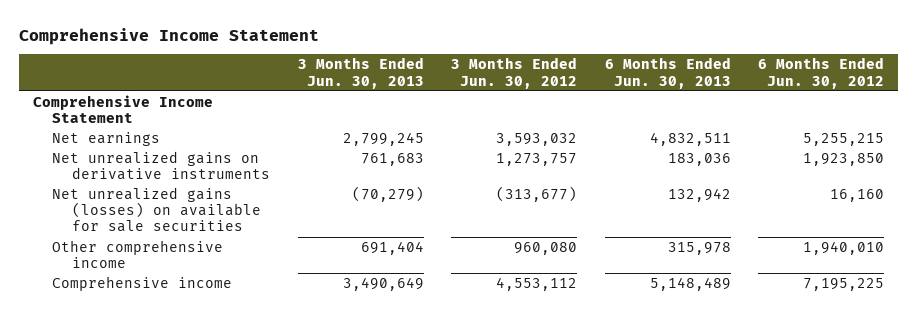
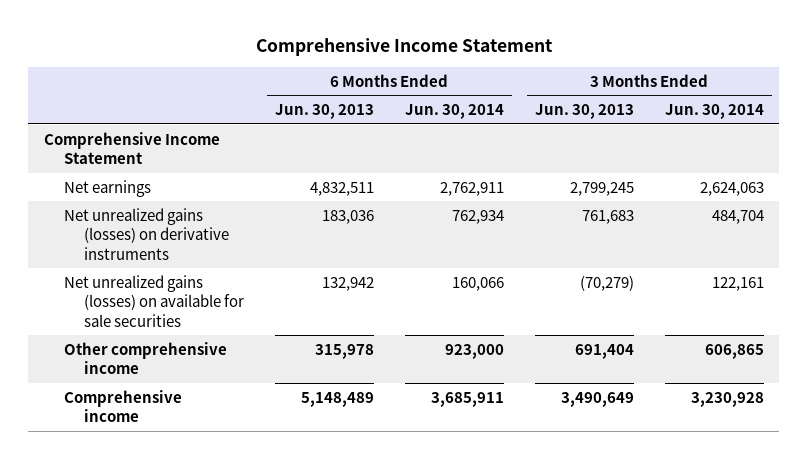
[451,57,578,89] 3 Months Ended Jun. 30, 2012 -> none
[758,57,885,89] 6 Months Ended Jun. 30, 2012 -> none
none -> [404,104,504,120] Jun. 30, 2014
none -> [664,104,764,120] Jun. 30, 2014
[52,150,271,181] Net unrealized gains on derivative instruments -> [63,207,229,260] Net unrealized gains (losses) on derivative instruments

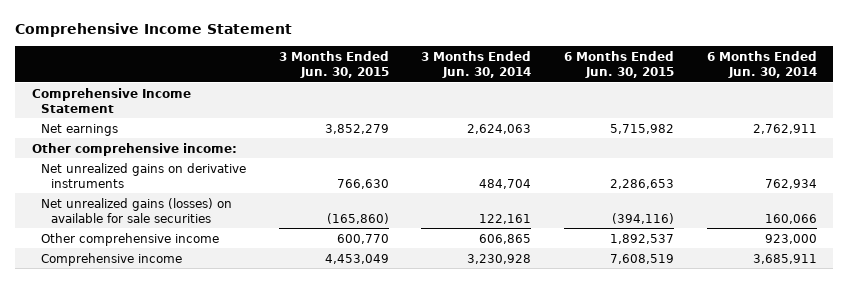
[274,104,374,120] Jun. 30, 2013 -> none
[534,104,634,120] Jun. 30, 2013 -> none
none -> [278,50,389,79] 3 Months Ended Jun. 30, 2015
none -> [564,50,675,79] 6 Months Ended Jun. 30, 2015
none -> [31,142,237,156] Other comprehensive income:
[63,207,229,260] Net unrealized gains (losses) on derivative instruments -> [41,162,247,188] Net unrealized gains on derivative instruments

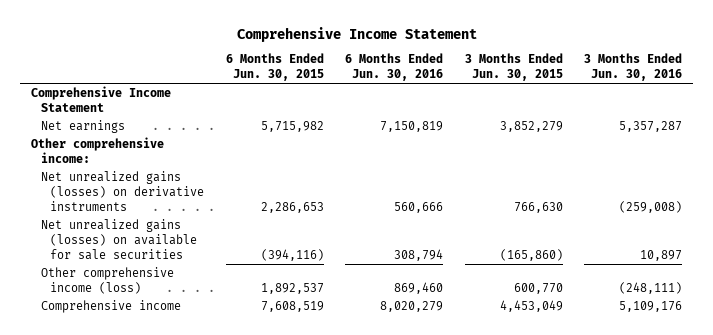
[421,50,532,79] 3 Months Ended Jun. 30, 2014 -> none
[706,50,817,79] 6 Months Ended Jun. 30, 2014 -> none
none -> [345,53,444,82] 6 Months Ended Jun. 30, 2016
none -> [584,53,683,82] 3 Months Ended Jun. 30, 2016
[41,162,247,188] Net unrealized gains on derivative instruments -> [40,171,205,211] Net unrealized gains (losses) on derivative instruments
[41,232,220,246] Other comprehensive income -> [40,267,174,295] Other comprehensive income (loss)

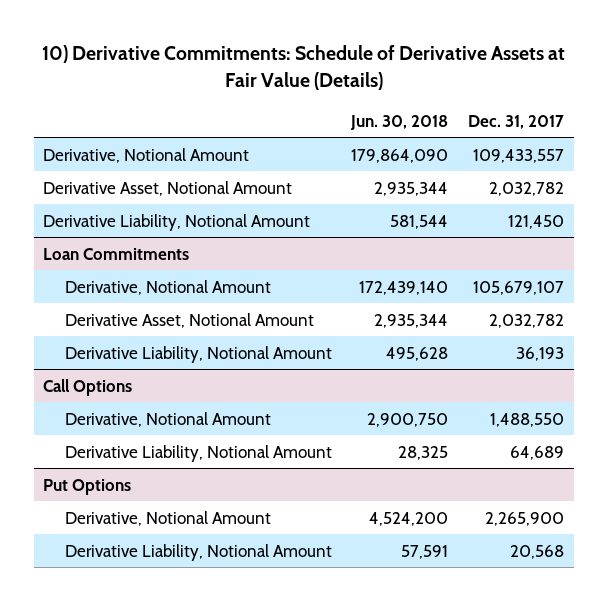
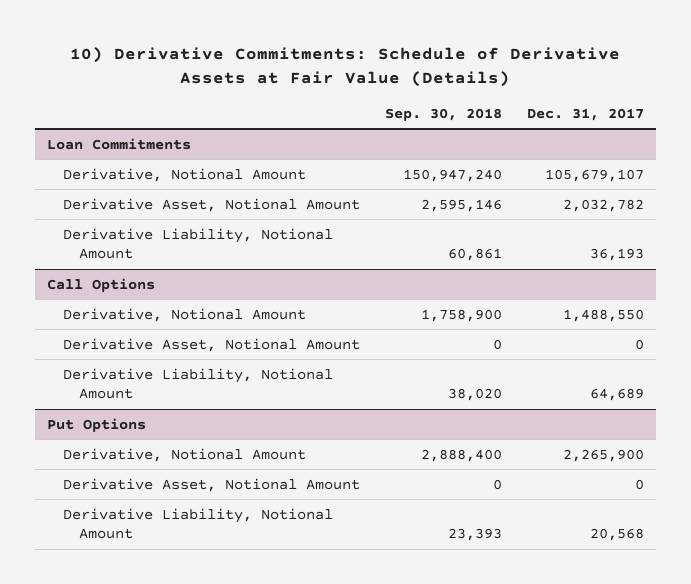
[350,114,449,130] Jun. 30, 2018 -> none
none -> [384,107,502,121] Sep. 30, 2018
[43,147,250,163] Derivative, Notional Amount -> none
[43,180,293,196] Derivative Asset, Notional Amount -> none
[43,213,311,231] Derivative Liability, Notional Amount -> none
none -> [63,337,361,352] Derivative Asset, Notional Amount
none -> [63,477,361,492] Derivative Asset, Notional Amount

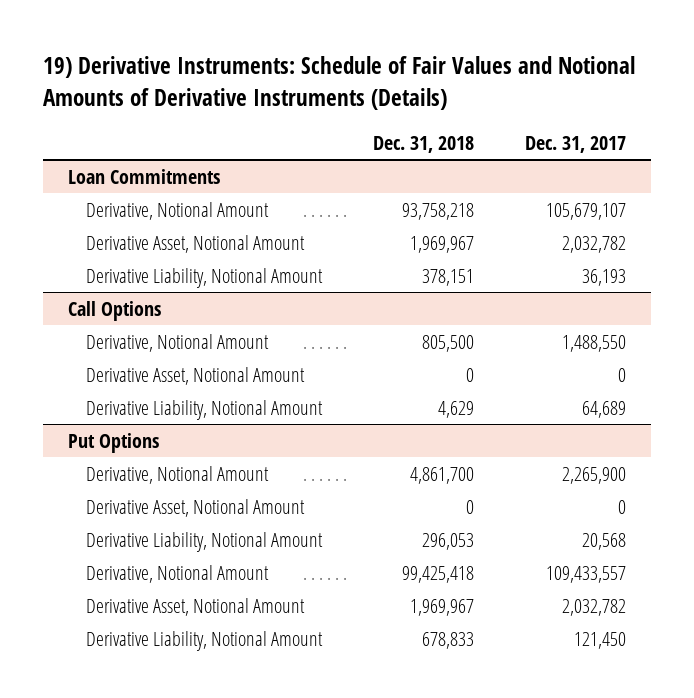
[70,46,621,87] 10) Derivative Commitments: Schedule of Derivative Assets at Fair Value (Details) -> [43,56,636,110] 19) Derivative Instruments: Schedule of Fair Values and Notional Amounts of Derivative Instruments (Details)
[384,107,502,121] Sep. 30, 2018 -> none
none -> [372,135,474,153] Dec. 31, 2018
none -> [85,564,269,583] Derivative, Notional Amount
none -> [85,597,305,616] Derivative Asset, Notional Amount
none -> [85,630,323,651] Derivative Liability, Notional Amount

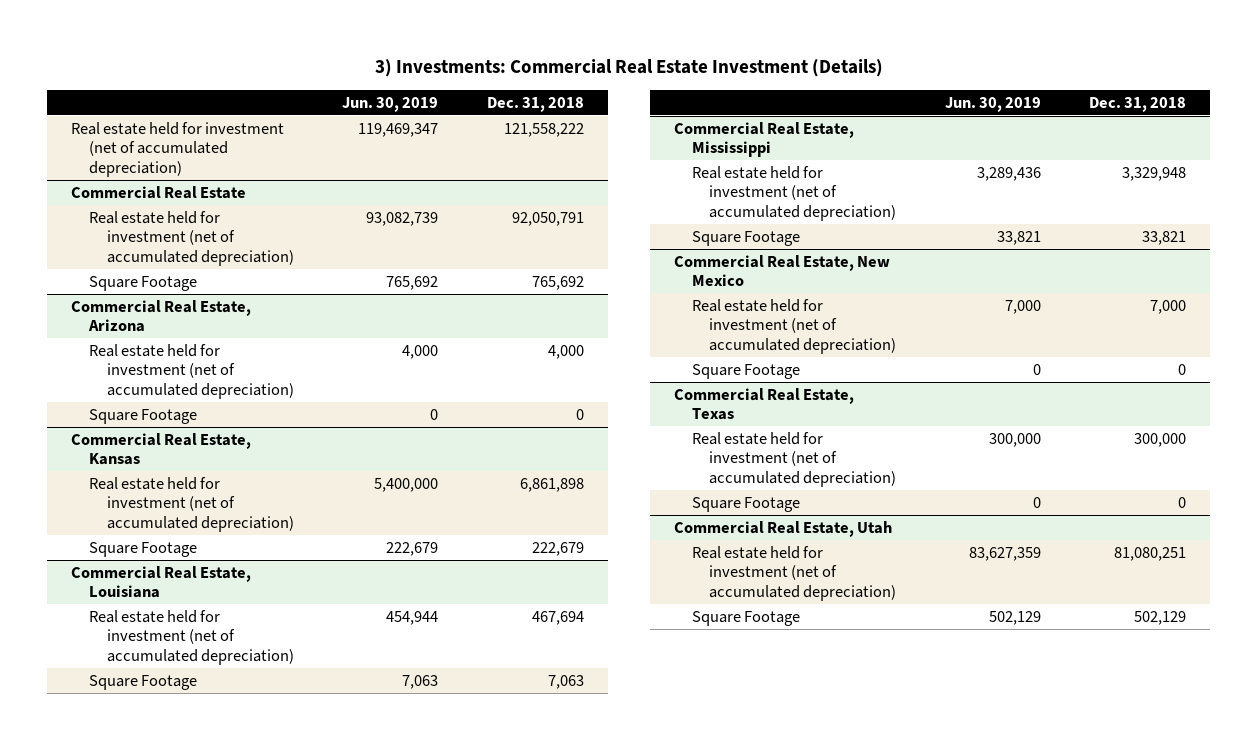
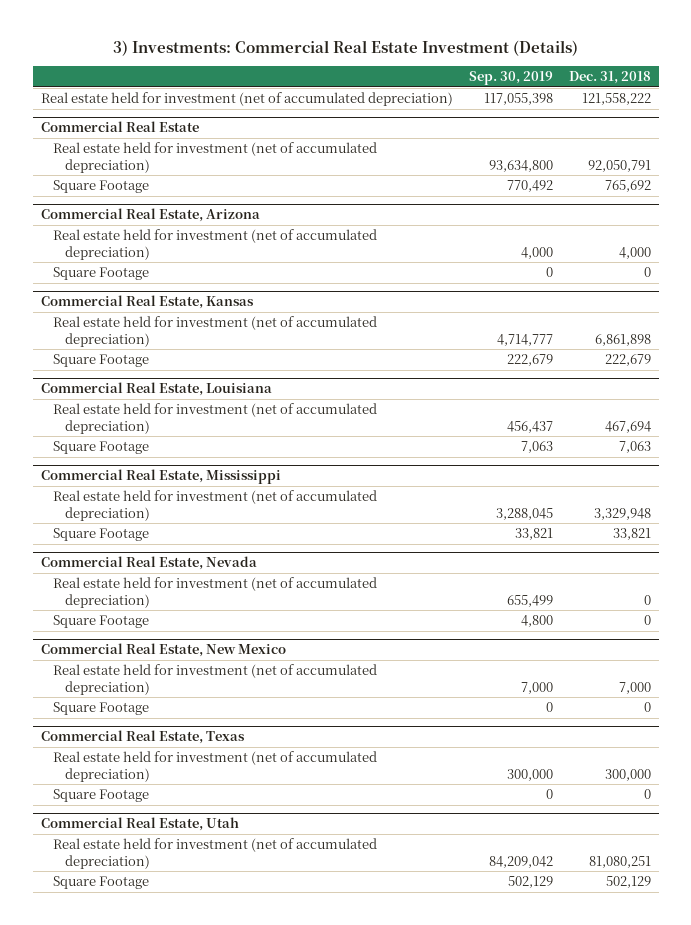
[342,96,439,112] Jun. 30, 2019 -> none
none -> [468,70,553,85] Sep. 30, 2019
none -> [40,556,257,571] Commercial Real Estate, Nevada
none -> [52,577,377,608] Real estate held for investment (net of accumulated depreciation)
none -> [52,615,149,629] Square Footage

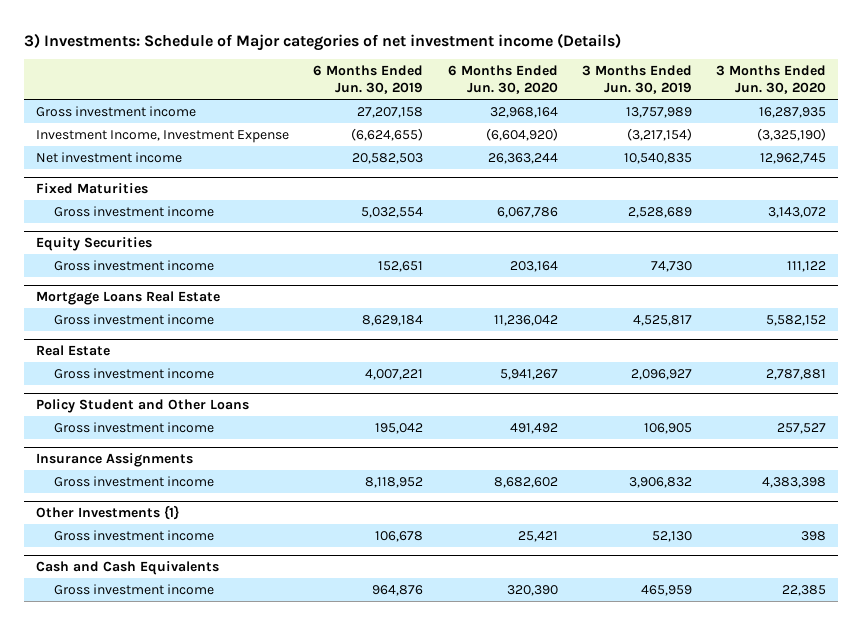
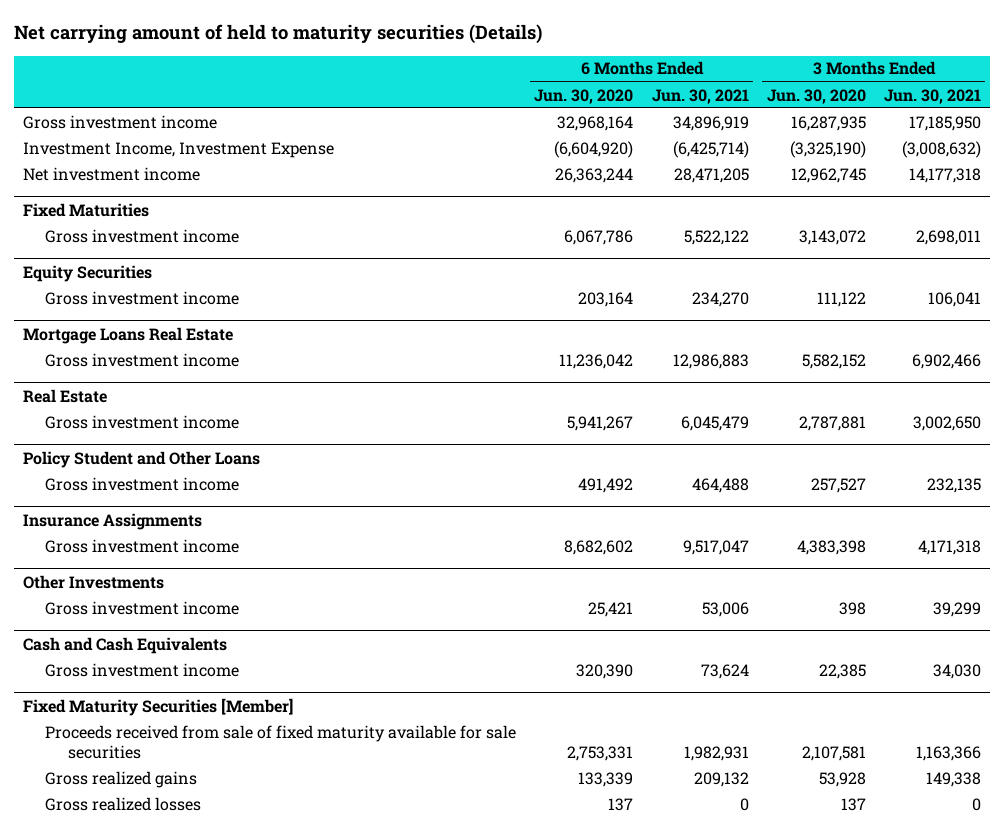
[24,32,622,51] 3) Investments: Schedule of Major categories of net investment income (Details) -> [14,24,543,45] Net carrying amount of held to maturity securities (Details)
[313,65,424,94] 6 Months Ended Jun. 30, 2019 -> none
[581,65,692,94] 3 Months Ended Jun. 30, 2019 -> none
none -> [651,88,749,104] Jun. 30, 2021
none -> [883,88,981,104] Jun. 30, 2021
[36,505,180,521] Other Investments {1} -> [23,574,165,589] Other Investments
none -> [23,697,294,716] Fixed Maturity Securities [Member]
none -> [45,724,517,759] Proceeds received from sale of fixed maturity available for sale securities
none -> [45,770,198,788] Gross realized gains
none -> [45,796,202,811] Gross realized losses

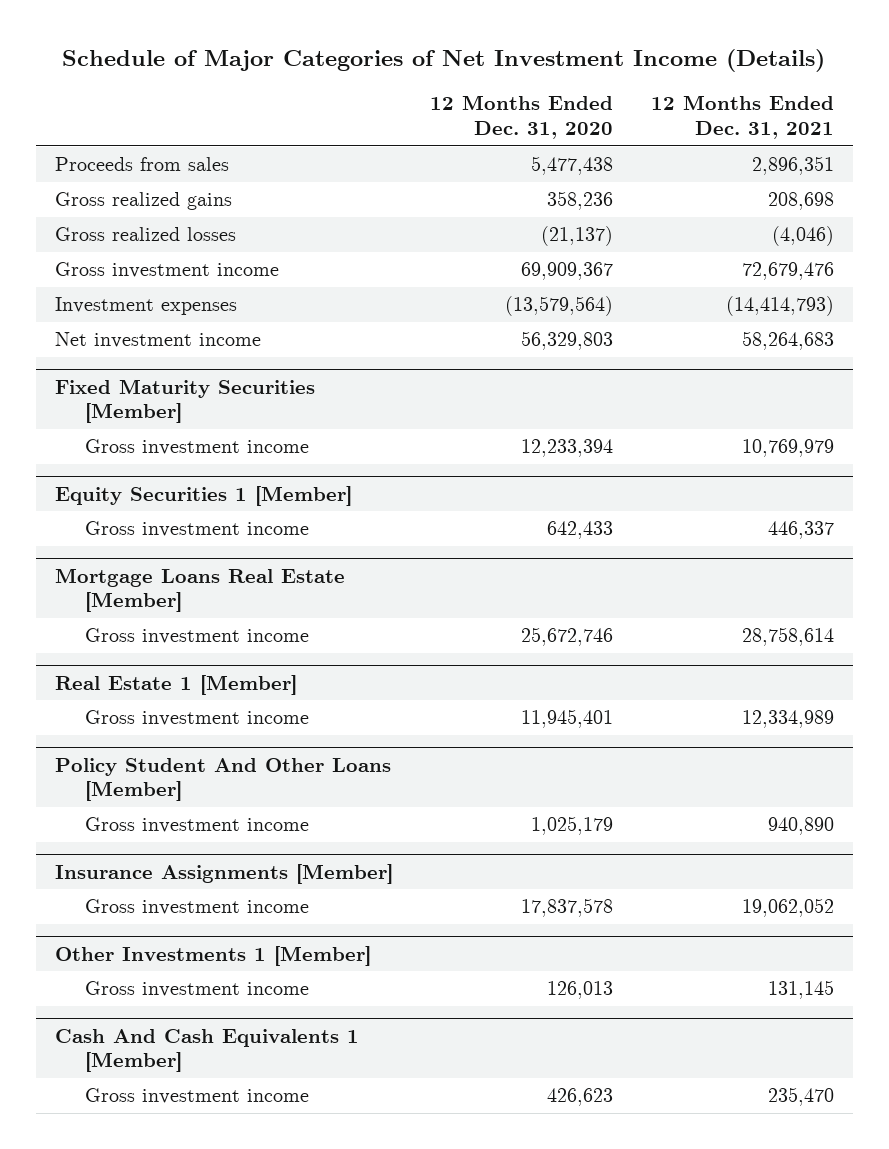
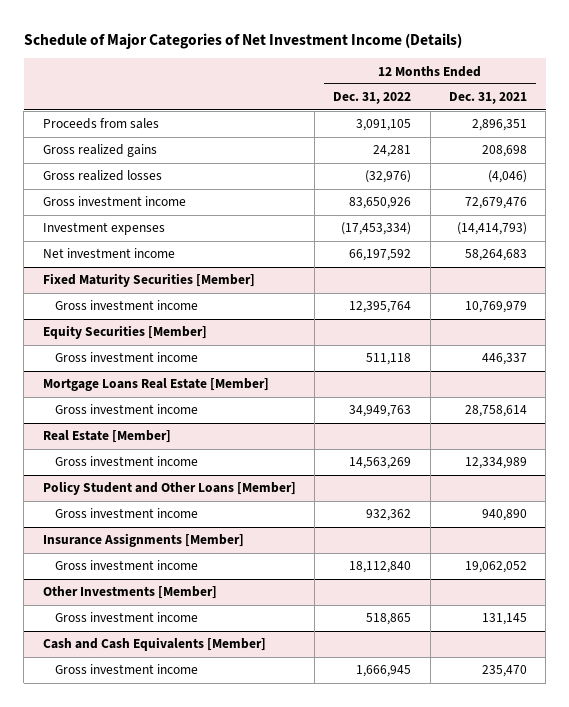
[430,95,614,140] 12 Months Ended Dec. 31, 2020 -> none
none -> [333,92,412,105] Dec. 31, 2022
[54,485,352,506] Equity Securities 1 [Member] -> [42,325,207,340] Equity Securities [Member]
[54,674,297,695] Real Estate 1 [Member] -> [42,430,171,444] Real Estate [Member]
[54,757,391,802] Policy Student And Other Loans [Member] -> [42,481,296,496] Policy Student and Other Loans [Member]
[54,945,371,966] Other Investments 1 [Member] -> [42,586,217,600] Other Investments [Member]
[54,1028,359,1073] Cash And Cash Equivalents 1 [Member] -> [42,637,266,652] Cash and Cash Equivalents [Member]

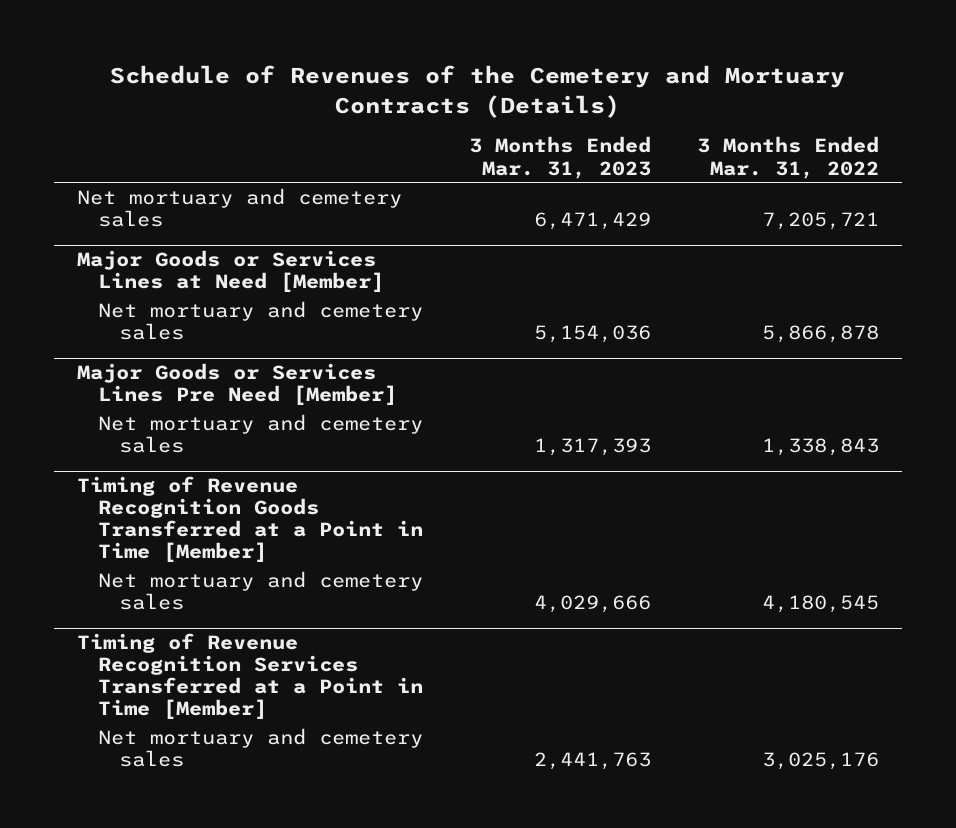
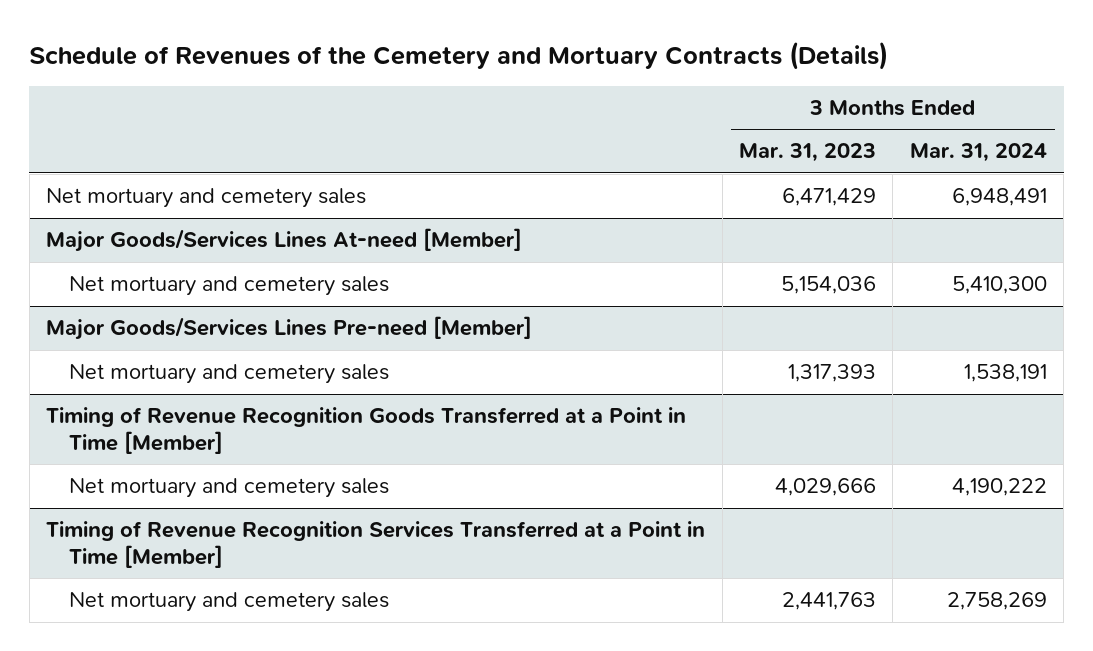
[697,136,880,179] 3 Months Ended Mar. 31, 2022 -> none
none -> [909,143,1047,163] Mar. 31, 2024
[76,250,384,293] Major Goods or Services Lines at Need [Member] -> [46,228,523,253] Major Goods/Services Lines At-need [Member]
[76,363,397,406] Major Goods or Services Lines Pre Need [Member] -> [46,316,533,341] Major Goods/Services Lines Pre-need [Member]

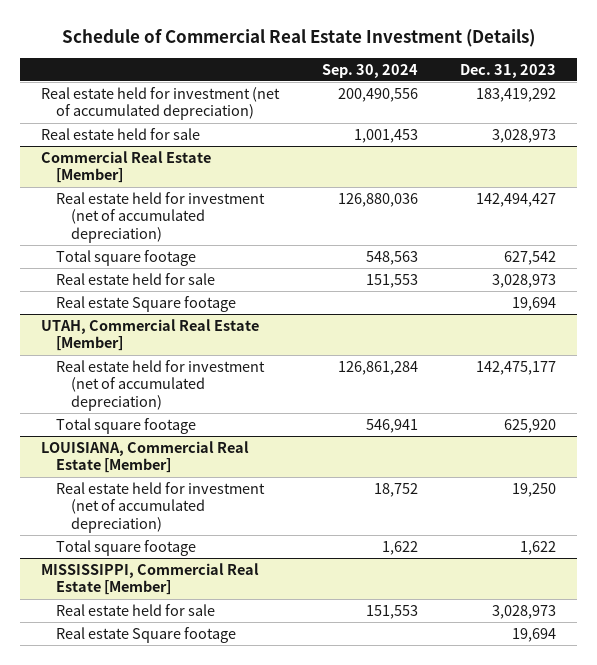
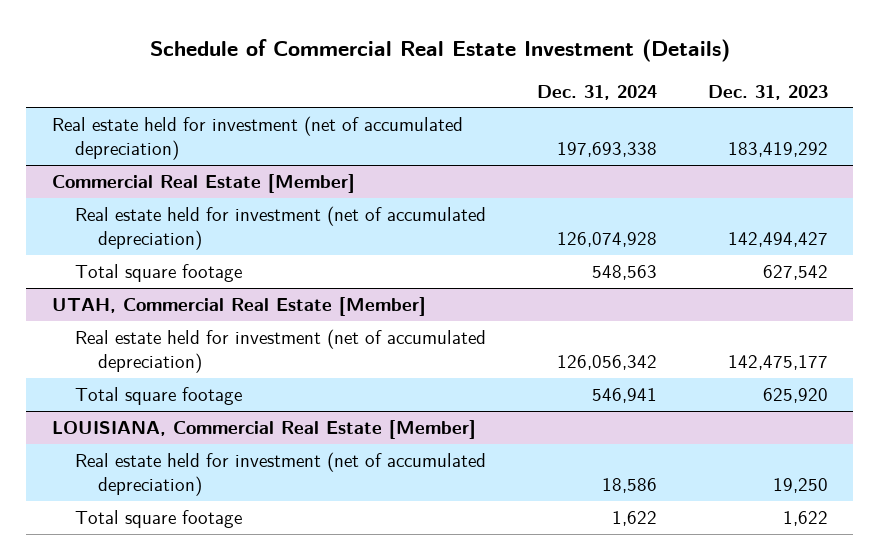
[321,63,418,78] Sep. 30, 2024 -> none
none -> [536,84,657,100] Dec. 31, 2024
[41,127,201,140] Real estate held for sale -> none
[56,272,216,285] Real estate held for sale -> none
[56,295,237,312] Real estate Square footage -> none
[41,562,260,596] MISSISSIPPI, Commercial Real Estate [Member] -> none
[56,603,216,616] Real estate held for sale -> none
[56,626,237,643] Real estate Square footage -> none

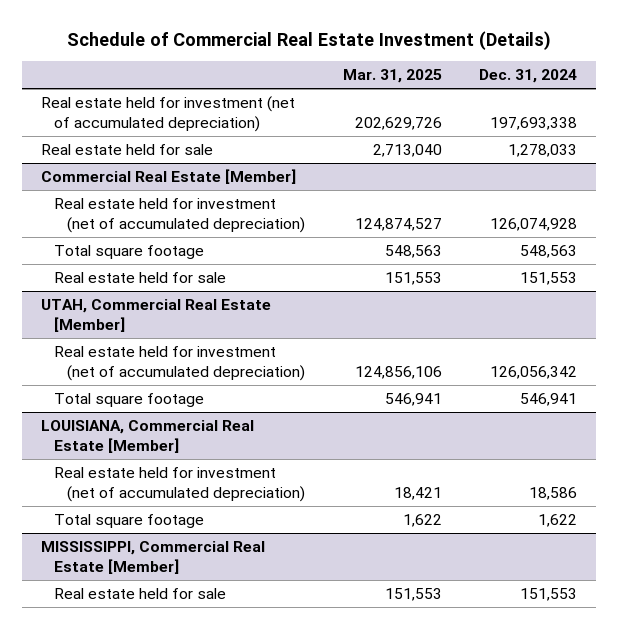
[707,84,828,100] Dec. 31, 2023 -> none
none -> [342,69,442,84] Mar. 31, 2025
none -> [40,143,213,155] Real estate held for sale
none -> [53,271,226,283] Real estate held for sale
none -> [40,540,265,574] MISSISSIPPI, Commercial Real Estate [Member]
none -> [53,587,226,599] Real estate held for sale

